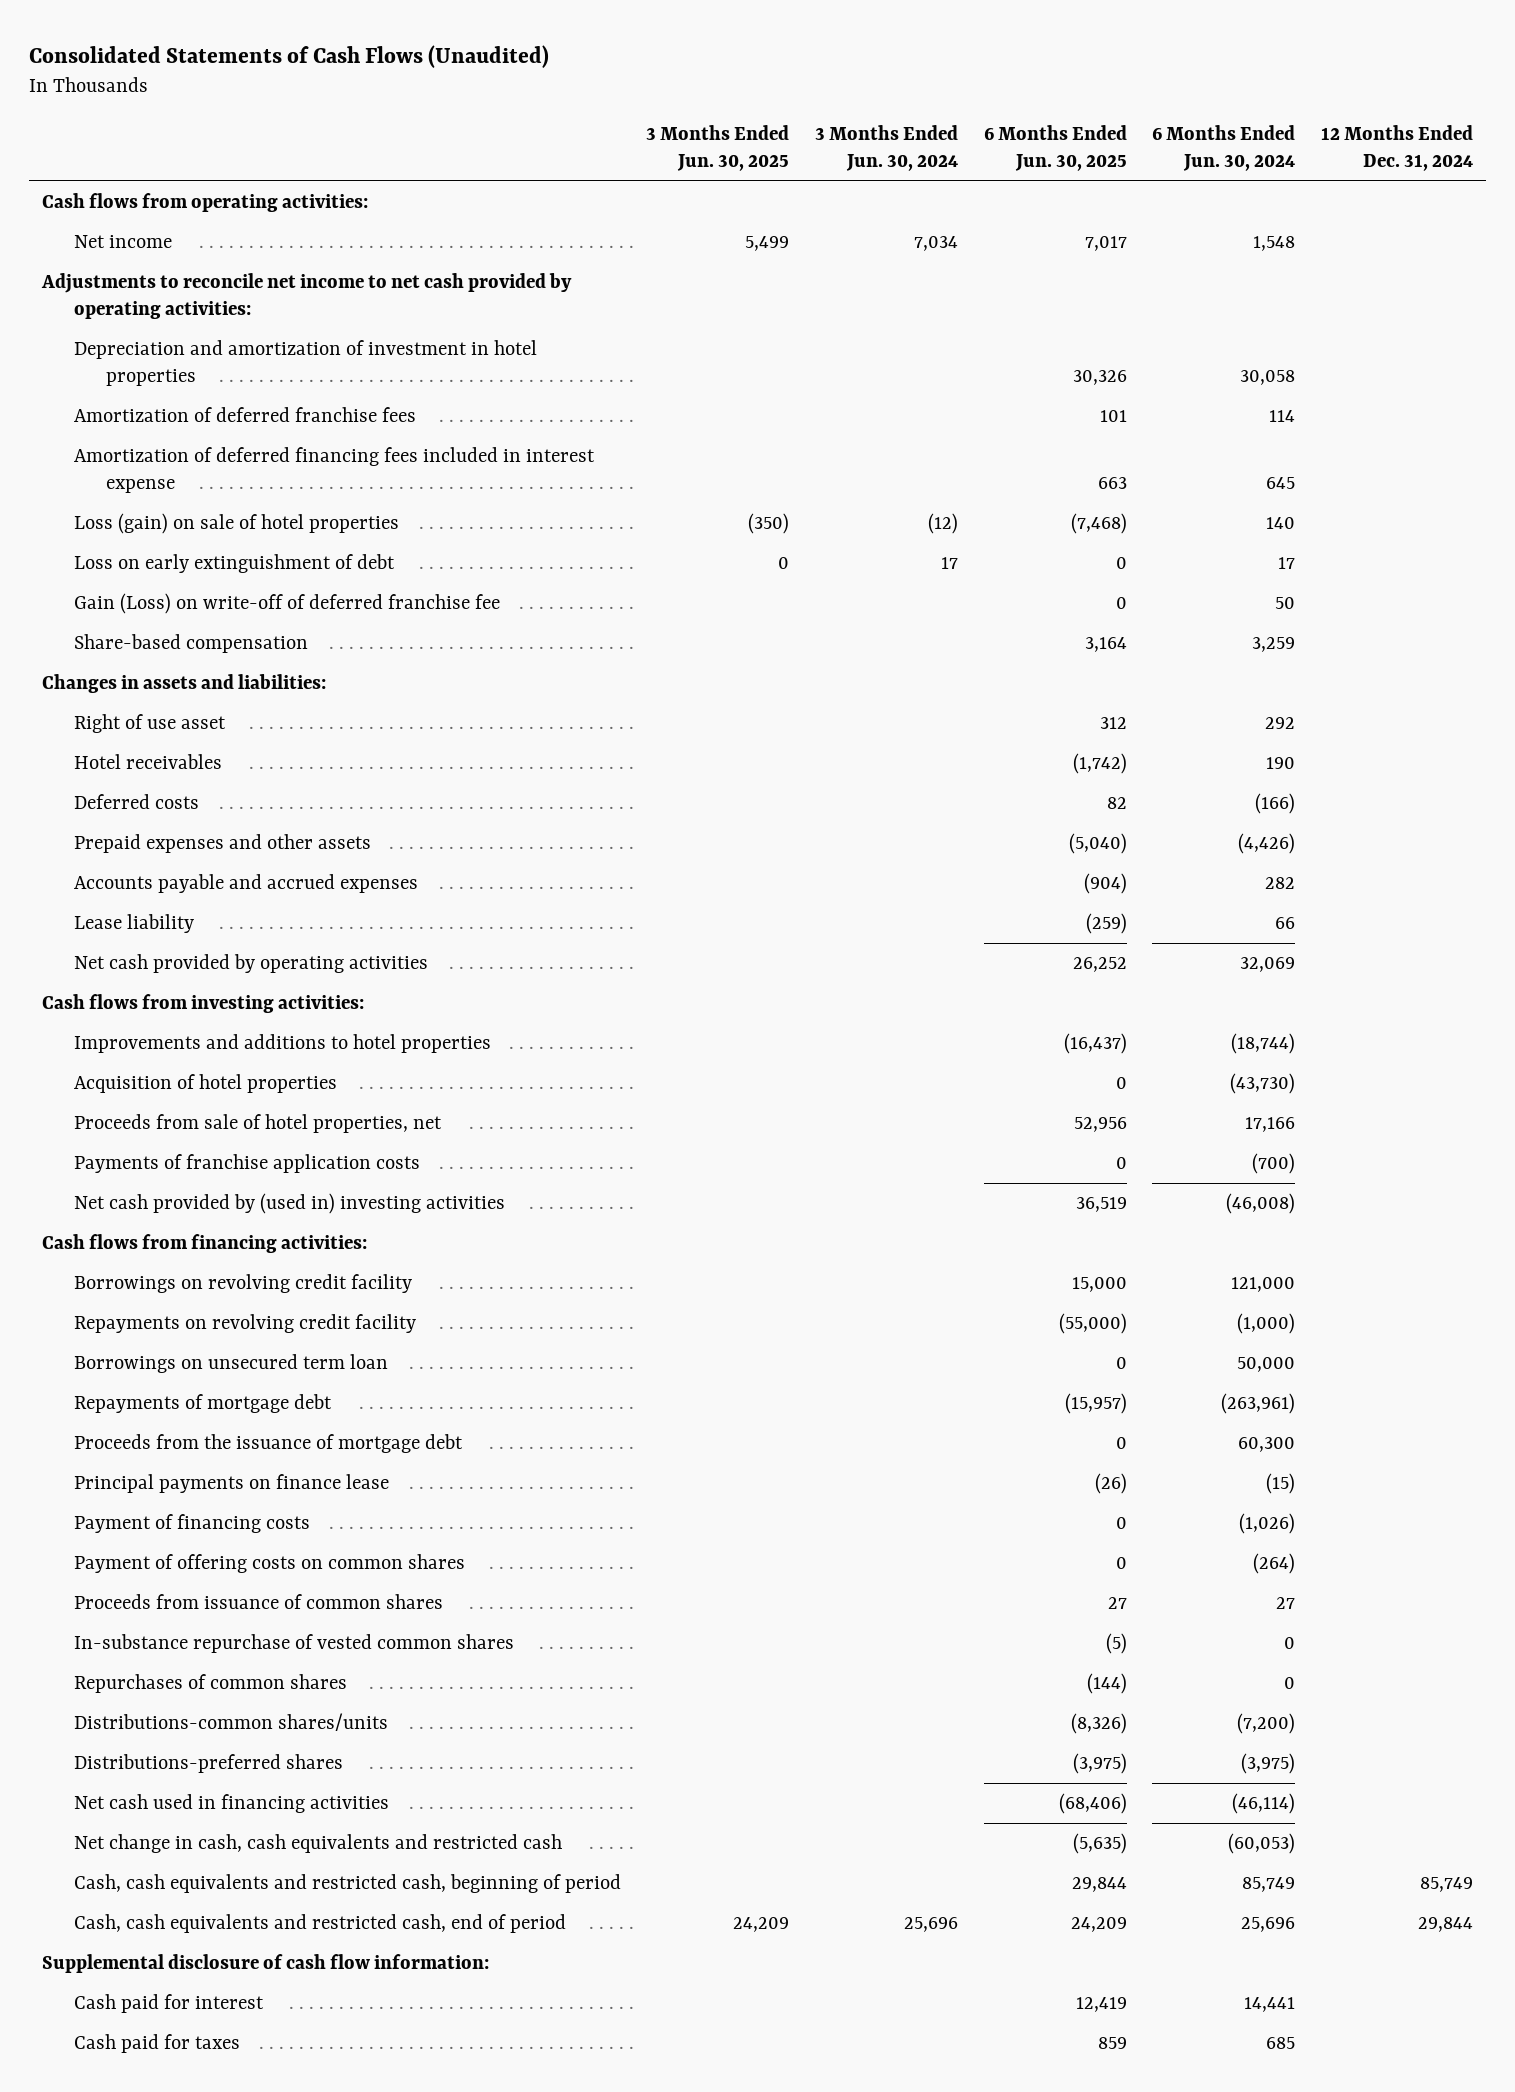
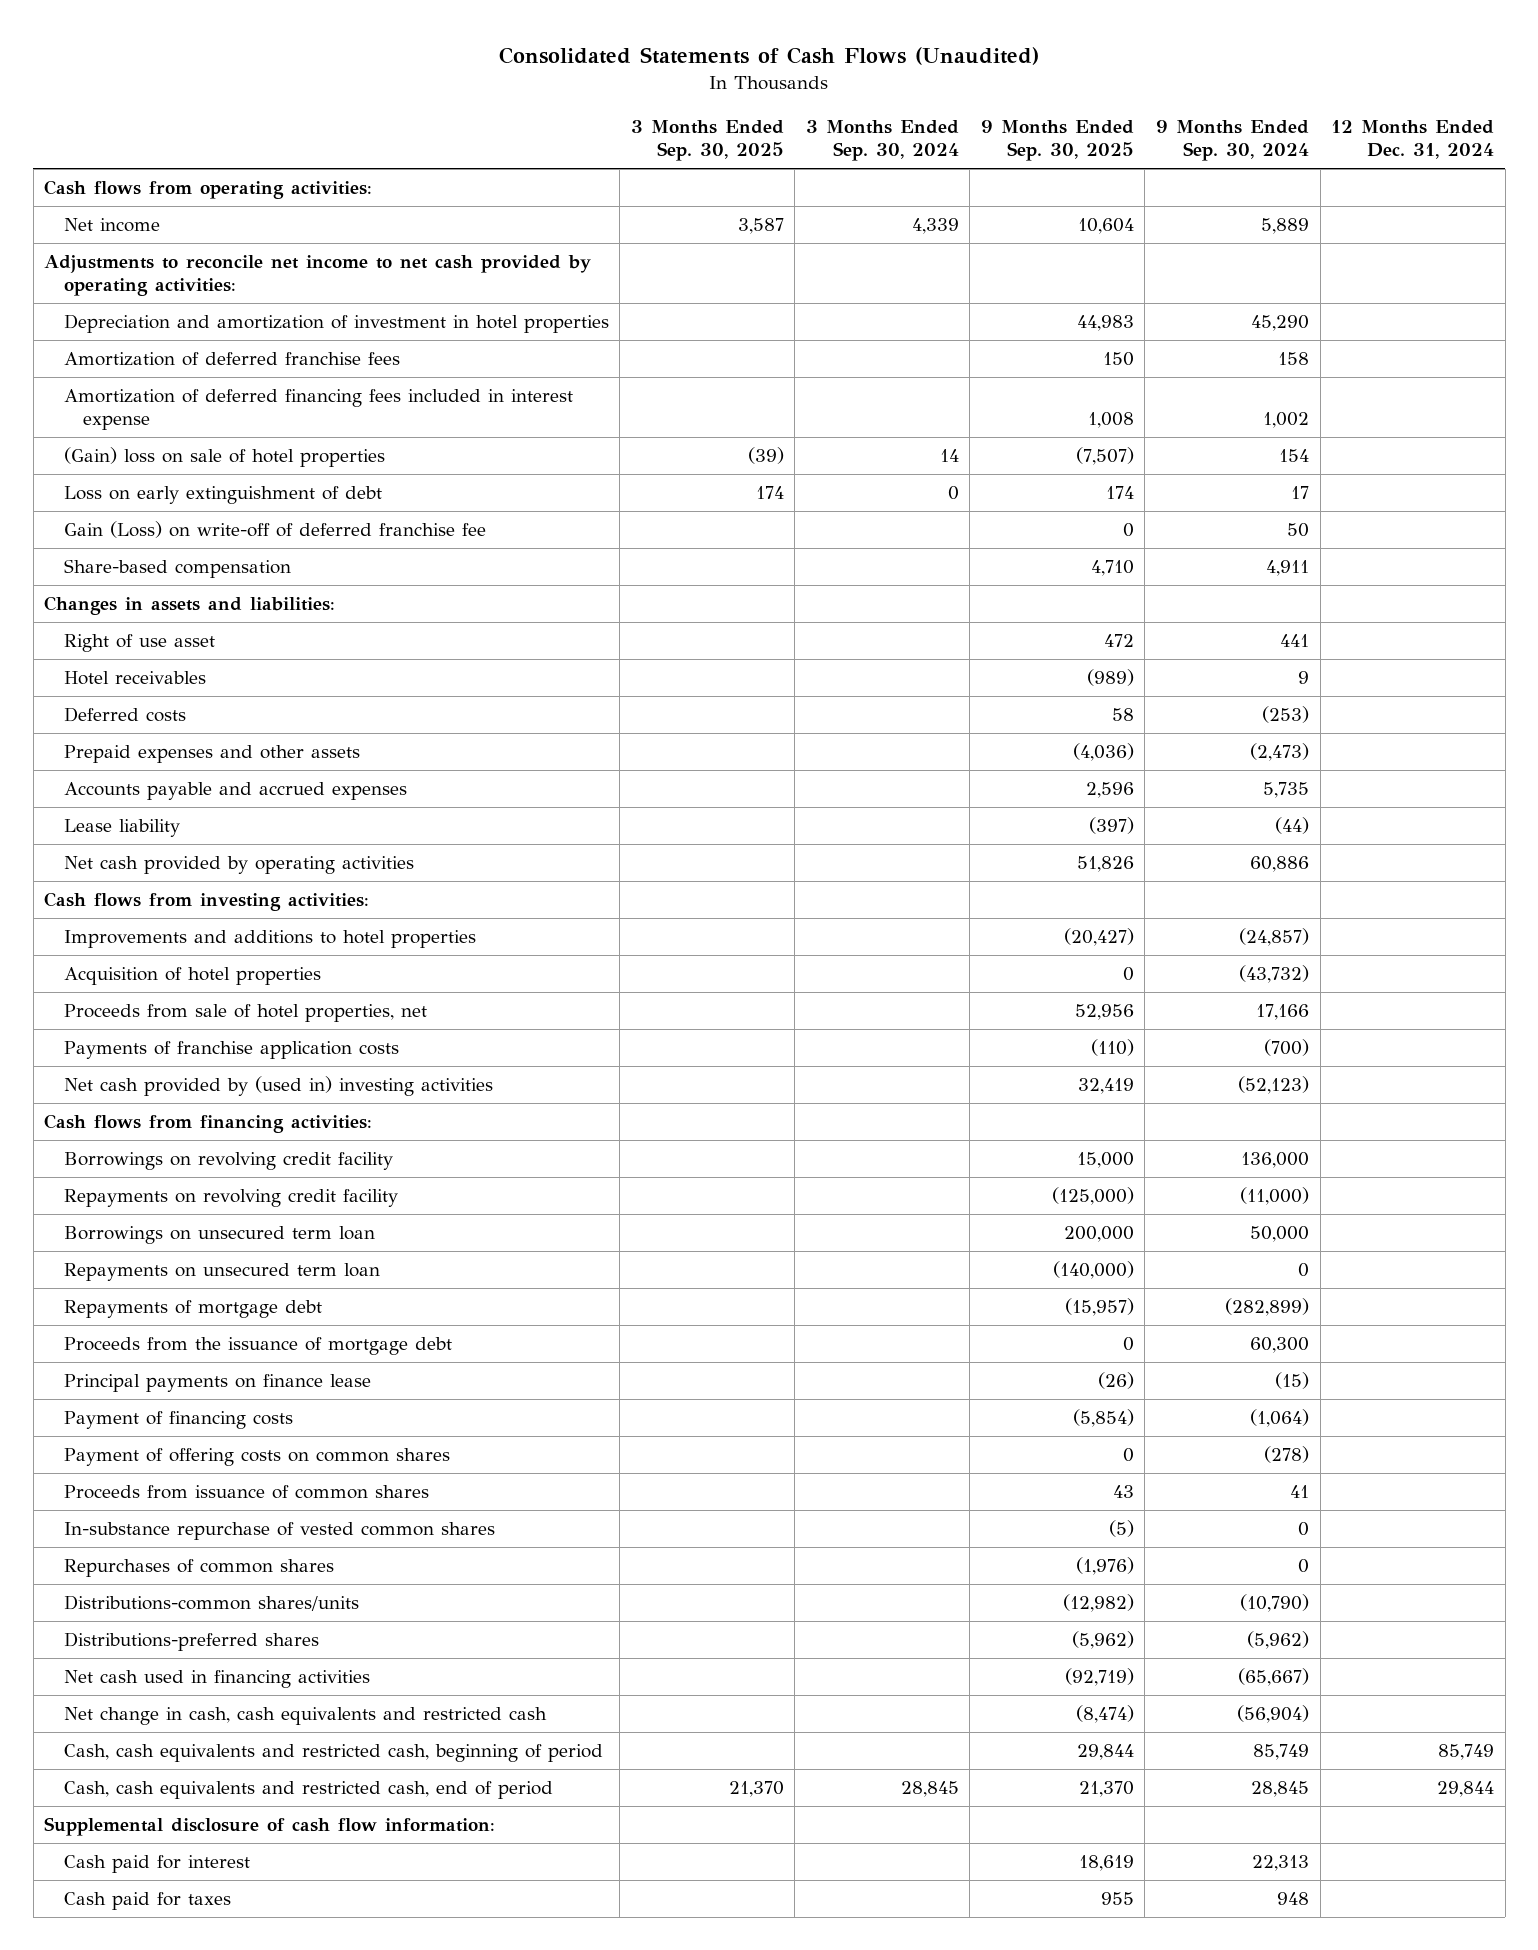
[646,124,790,172] 3 Months Ended Jun. 30, 2025 -> none
[814,124,958,172] 3 Months Ended Jun. 30, 2024 -> none
[983,124,1127,172] 6 Months Ended Jun. 30, 2025 -> none
[1152,124,1296,172] 6 Months Ended Jun. 30, 2024 -> none
none -> [630,119,784,162] 3 Months Ended Sep. 30, 2025
none -> [805,119,959,162] 3 Months Ended Sep. 30, 2024
none -> [980,119,1134,162] 9 Months Ended Sep. 30, 2025
none -> [1155,119,1309,162] 9 Months Ended Sep. 30, 2024
[73,513,399,535] Loss (gain) on sale of hotel properties -> [63,447,385,468] (Gain) loss on sale of hotel properties
none -> [63,1263,380,1282] Repayments on unsecured term loan

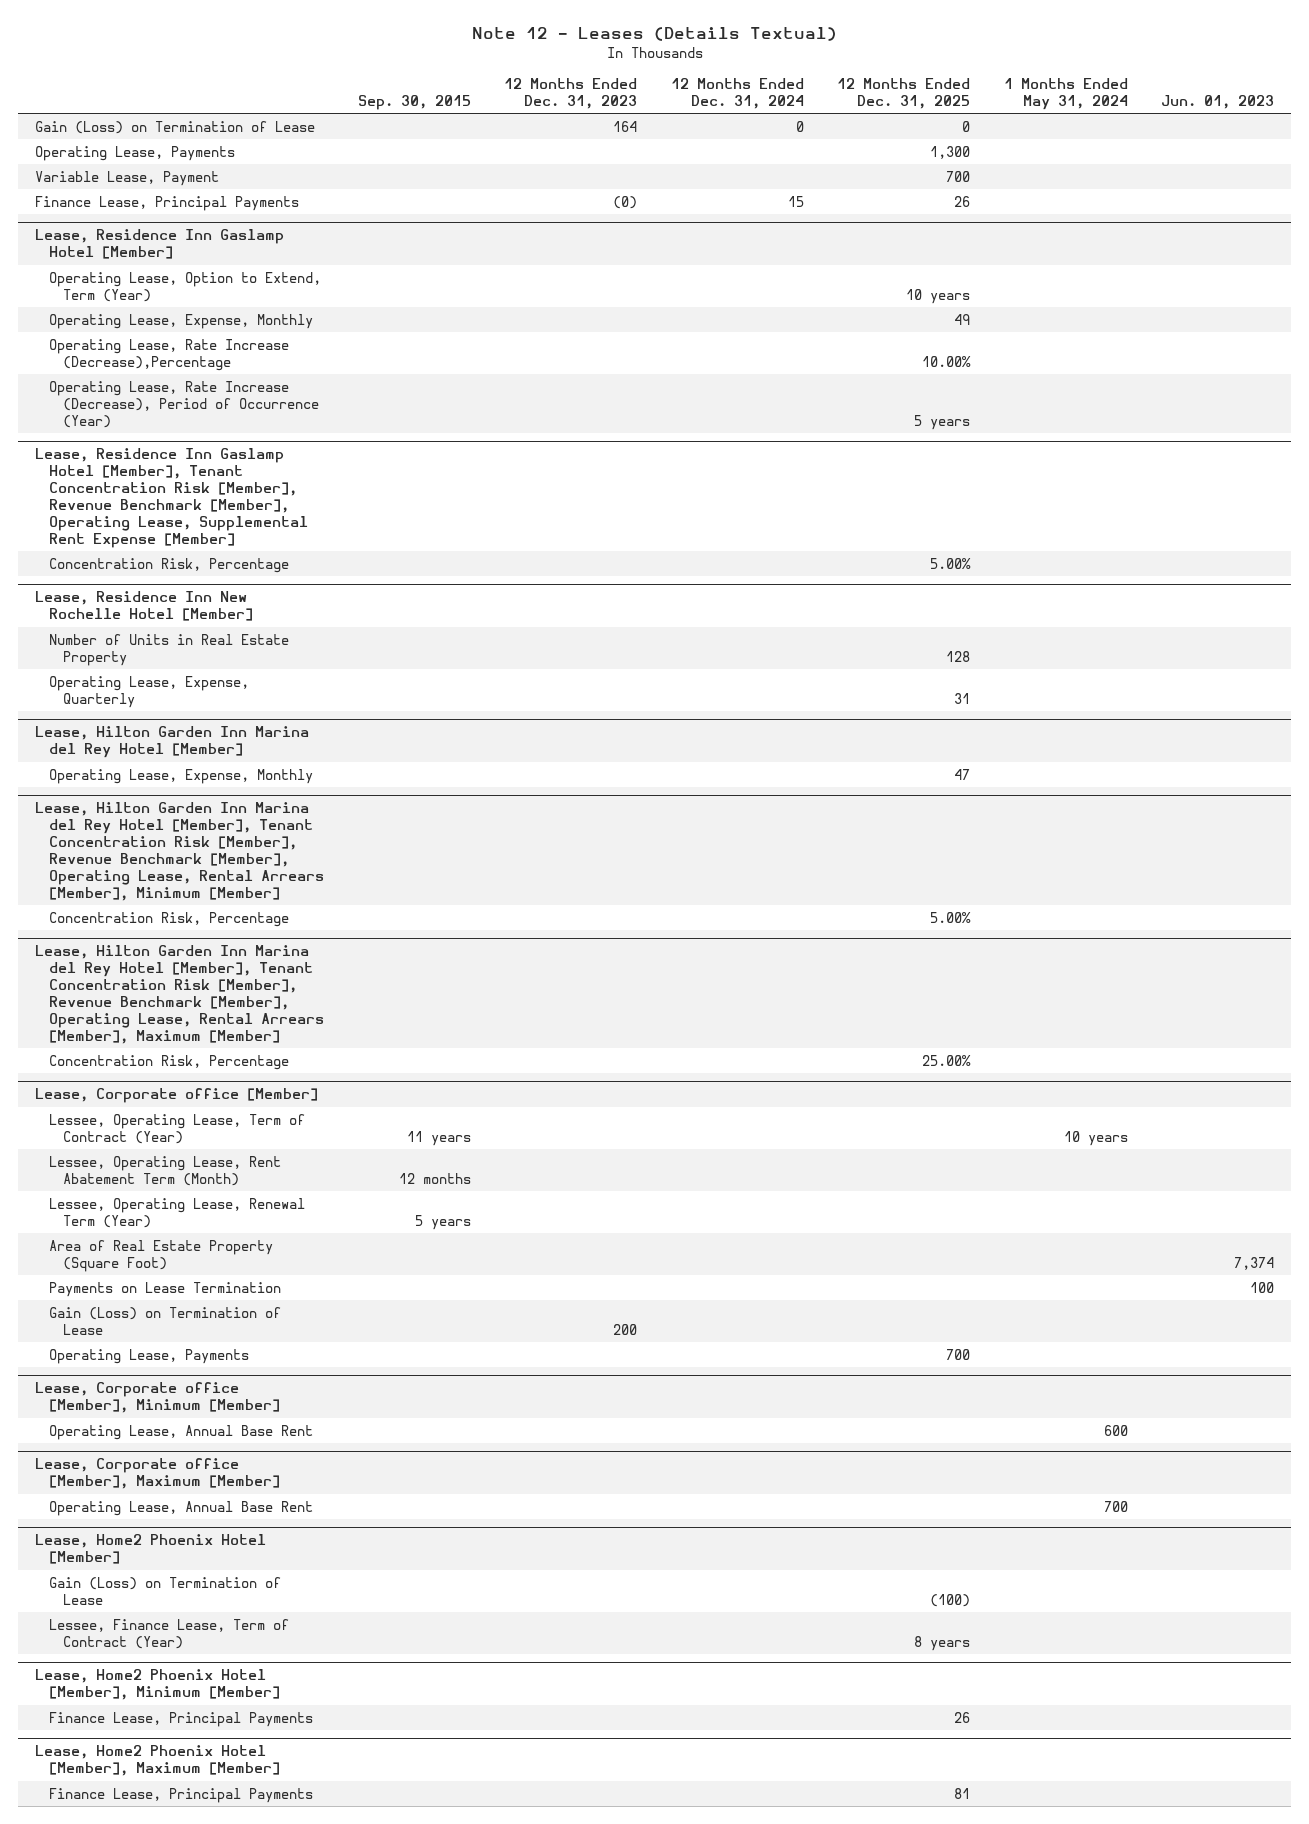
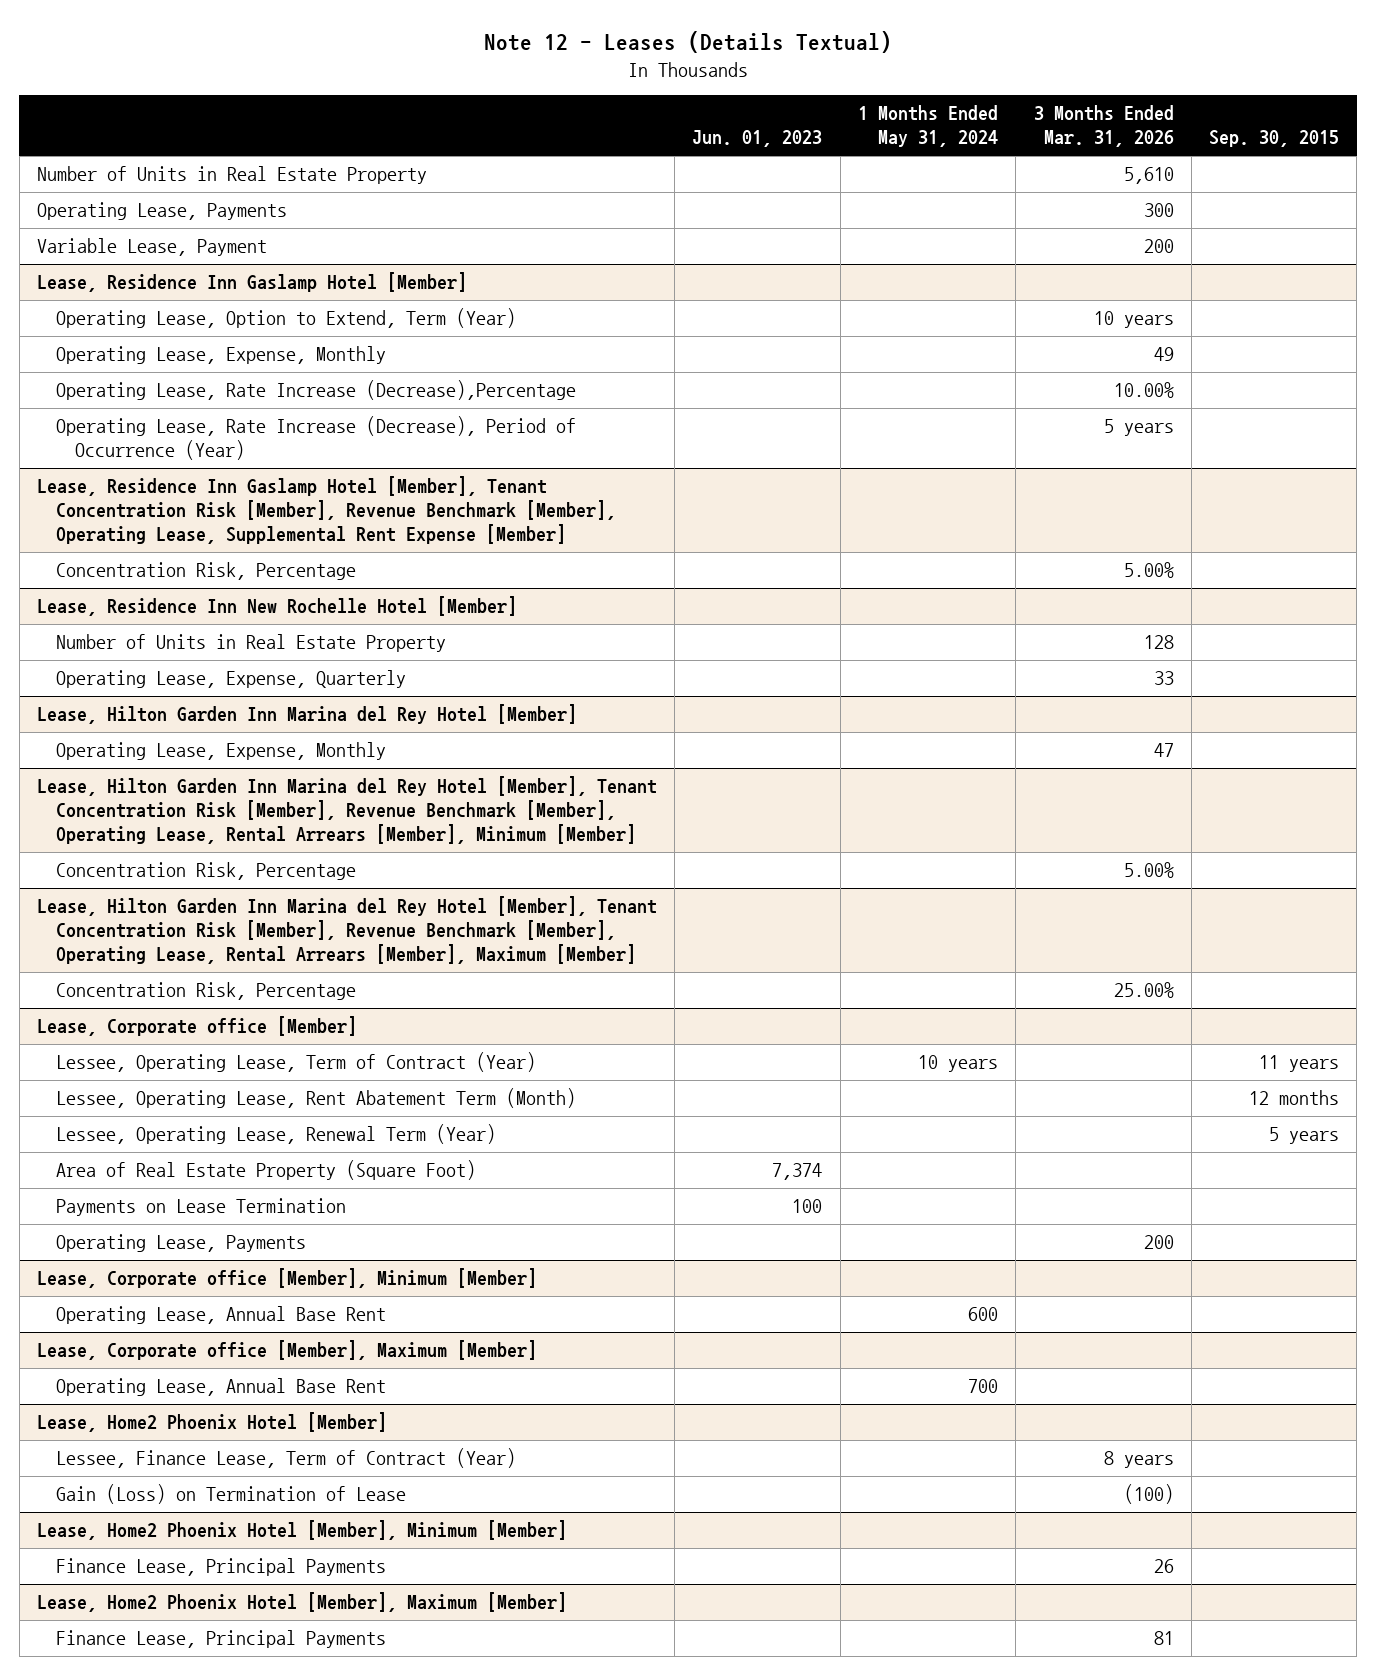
[504,78,638,109] 12 Months Ended Dec. 31, 2023 -> none
[670,78,804,109] 12 Months Ended Dec. 31, 2024 -> none
[837,78,971,109] 12 Months Ended Dec. 31, 2025 -> none
none -> [1033,105,1174,148] 3 Months Ended Mar. 31, 2026
[34,120,315,134] Gain (Loss) on Termination of Lease -> none
none -> [36,166,427,185] Number of Units in Real Estate Property
[34,195,299,211] Finance Lease, Principal Payments -> none
[49,1306,282,1335] Gain (Loss) on Termination of Lease -> none
[49,1576,282,1605] Gain (Loss) on Termination of Lease -> [55,1484,406,1505] Gain (Loss) on Termination of Lease

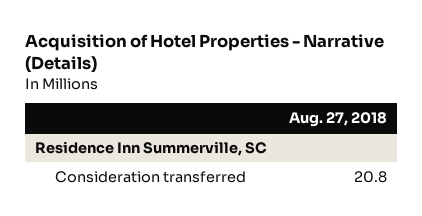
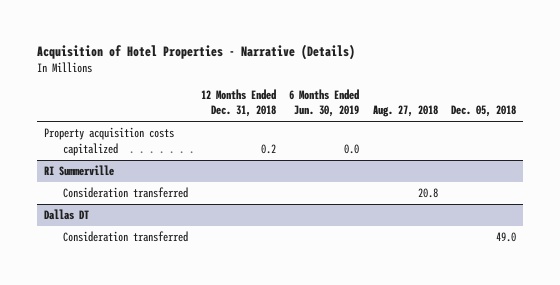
none -> [201,88,277,118] 12 Months Ended Dec. 31, 2018
none -> [289,88,360,118] 6 Months Ended Jun. 30, 2019
none -> [451,105,517,118] Dec. 05, 2018
none -> [43,127,174,156] Property acquisition costs capitalized
[35,140,268,156] Residence Inn Summerville, SC -> [43,165,114,177] RI Summerville
none -> [43,209,89,221] Dallas DT
none -> [62,231,188,243] Consideration transferred

